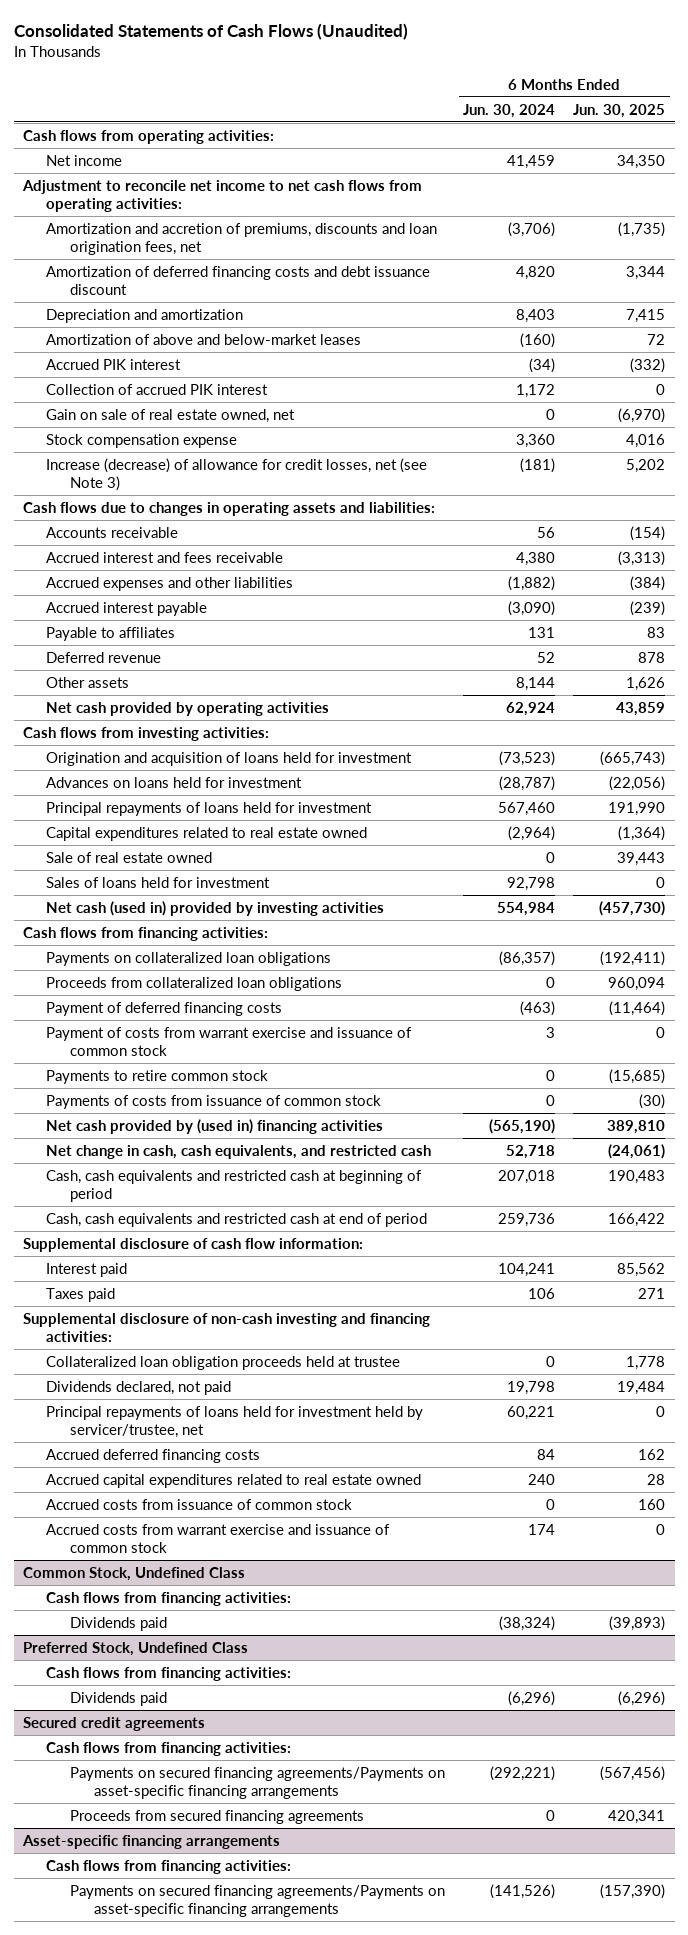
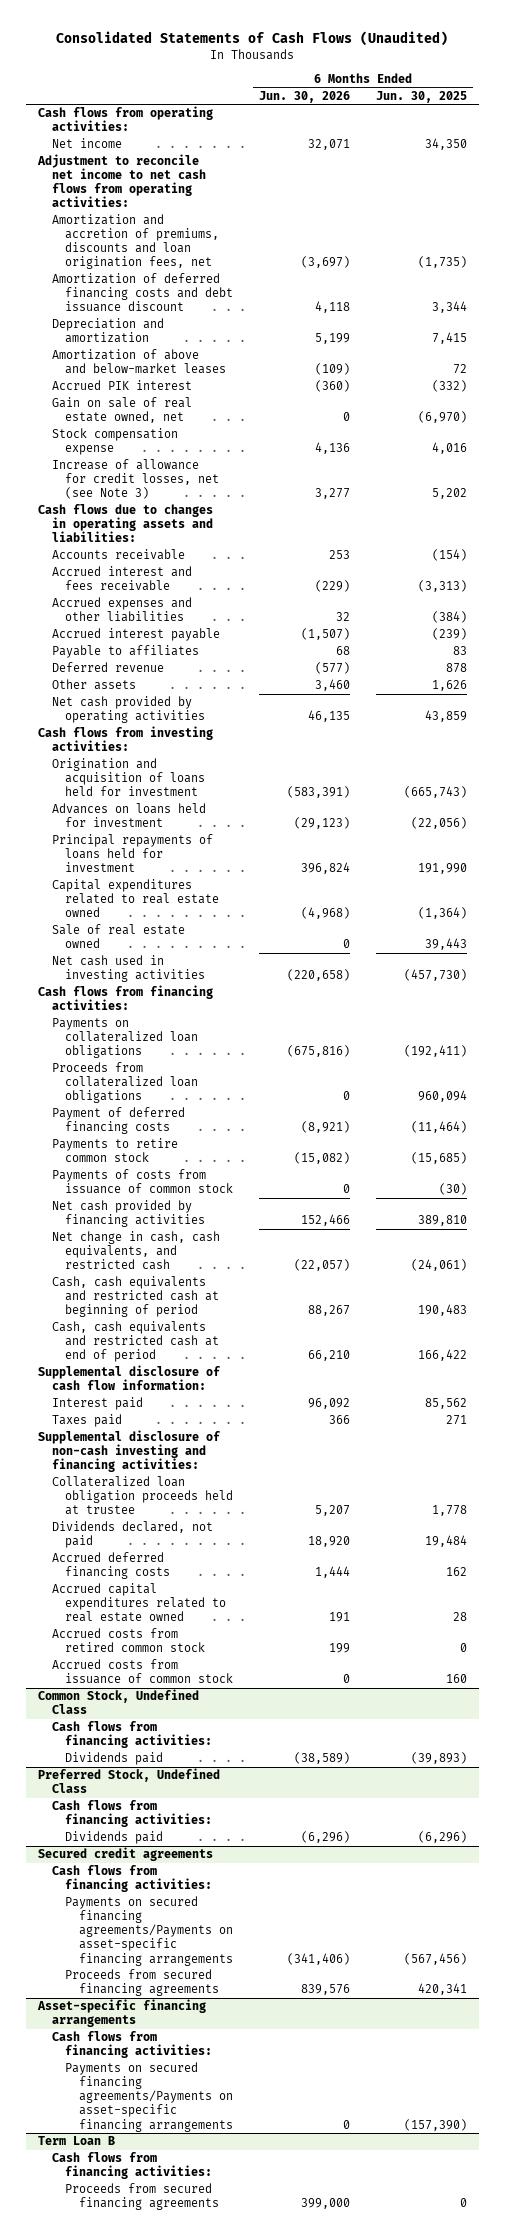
[463,103,556,118] Jun. 30, 2024 -> none
none -> [259,90,351,103] Jun. 30, 2026
[46,383,269,395] Collection of accrued PIK interest -> none
[46,457,428,491] Increase (decrease) of allowance for credit losses, net (see Note 3) -> [51,459,220,500] Increase of allowance for credit losses, net (see Note 3)
[46,876,271,888] Sales of loans held for investment -> none
[46,900,385,916] Net cash (used in) provided by investing activities -> [51,955,206,983] Net cash used in investing activities
[46,1026,413,1056] Payment of costs from warrant exercise and issuance of common stock -> none
[46,1118,384,1134] Net cash provided by (used in) financing activities -> [51,1200,206,1228] Net cash provided by financing activities
[46,1405,424,1438] Principal repayments of loans held for investment held by servicer/trustee, net -> none
none -> [51,1628,206,1653] Accrued costs from retired common stock
[46,1523,391,1553] Accrued costs from warrant exercise and issuance of common stock -> none
none -> [38,2136,116,2146] Term Loan B
none -> [51,2152,213,2180] Cash flows from financing activities:
none -> [65,2183,220,2211] Proceeds from secured financing agreements

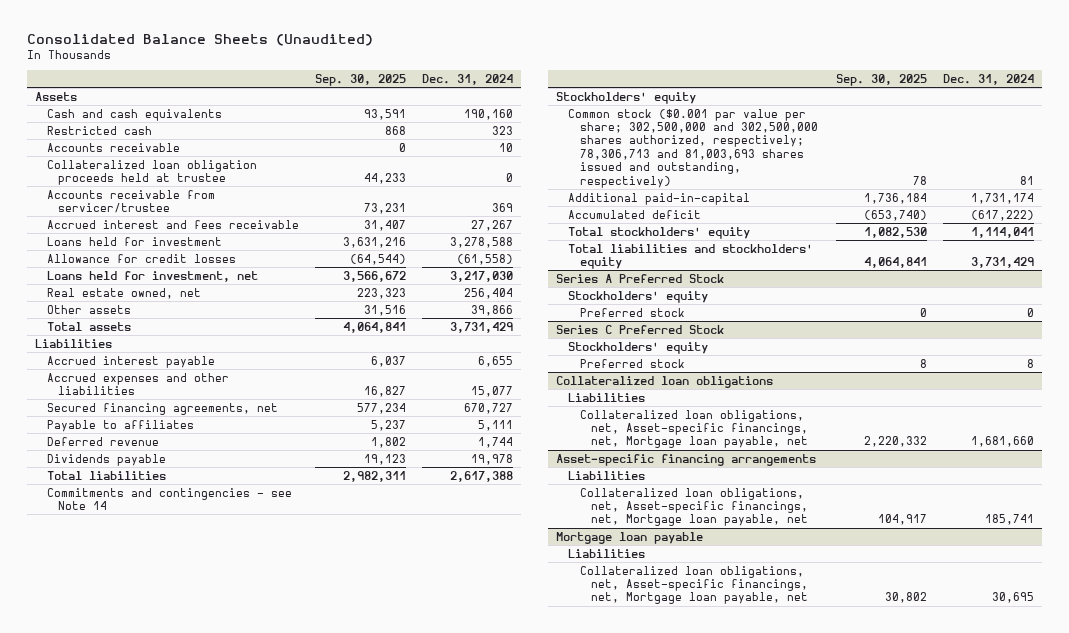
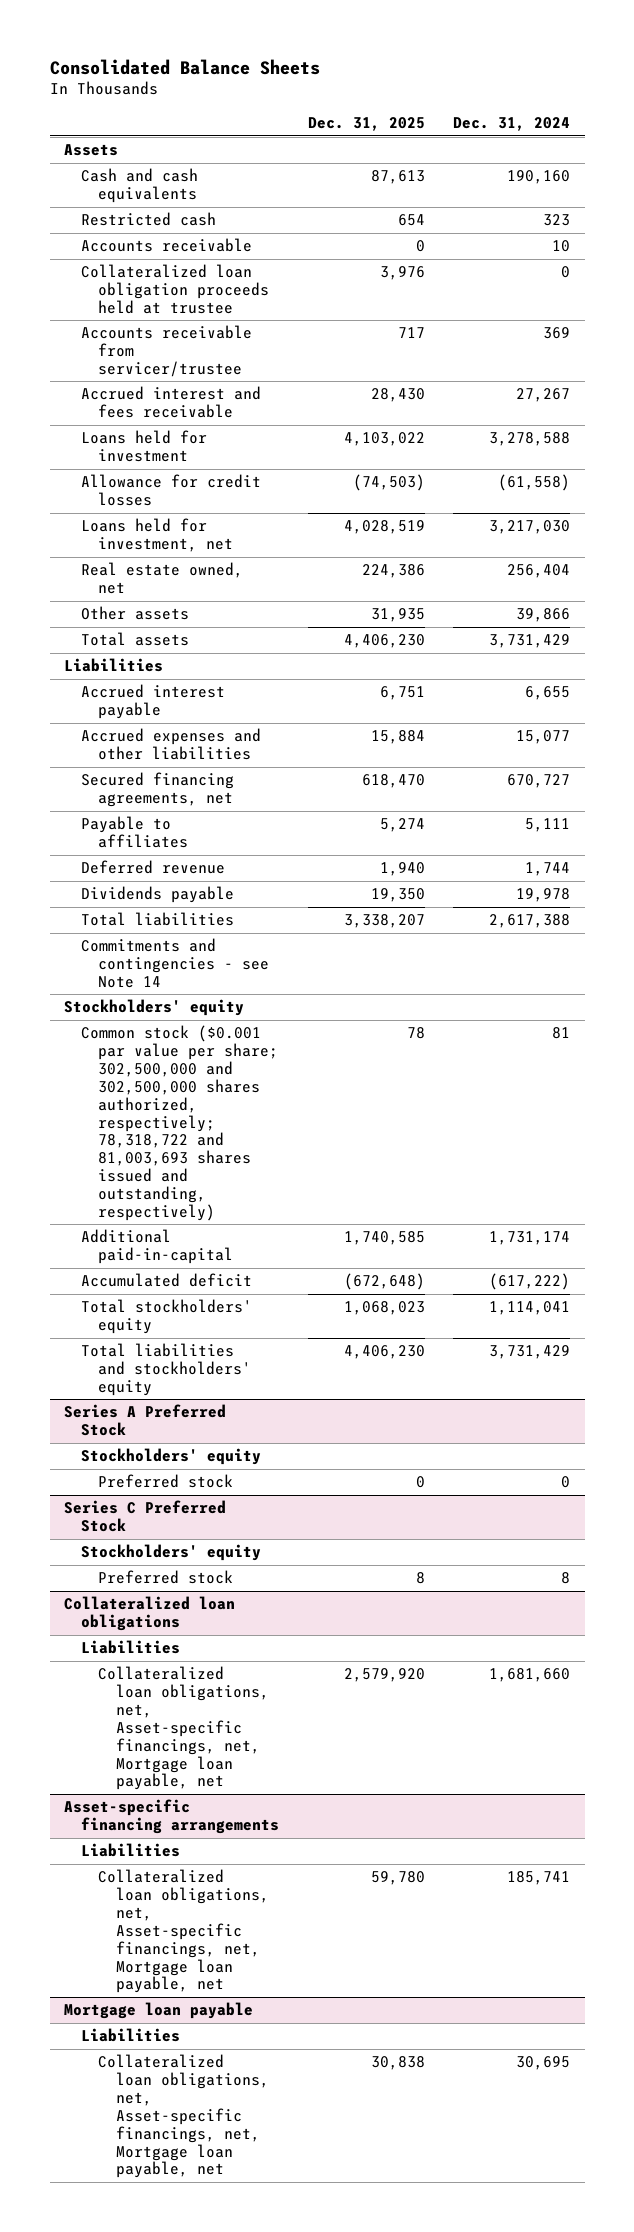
[26,34,373,47] Consolidated Balance Sheets (Unaudited) -> [49,58,320,75] Consolidated Balance Sheets
[314,73,406,86] Sep. 30, 2025 -> none
none -> [307,117,425,132] Dec. 31, 2025
[567,108,818,188] Common stock ($0.001 par value per share; 302,500,000 and 302,500,000 shares authorized, respectively; 78,306,713 and 81,003,693 shares issued and outstanding, respectively) -> [81,1025,279,1221] Common stock ($0.001 par value per share; 302,500,000 and 302,500,000 shares authorized, respectively; 78,318,722 and 81,003,693 shares issued and outstanding, respectively)

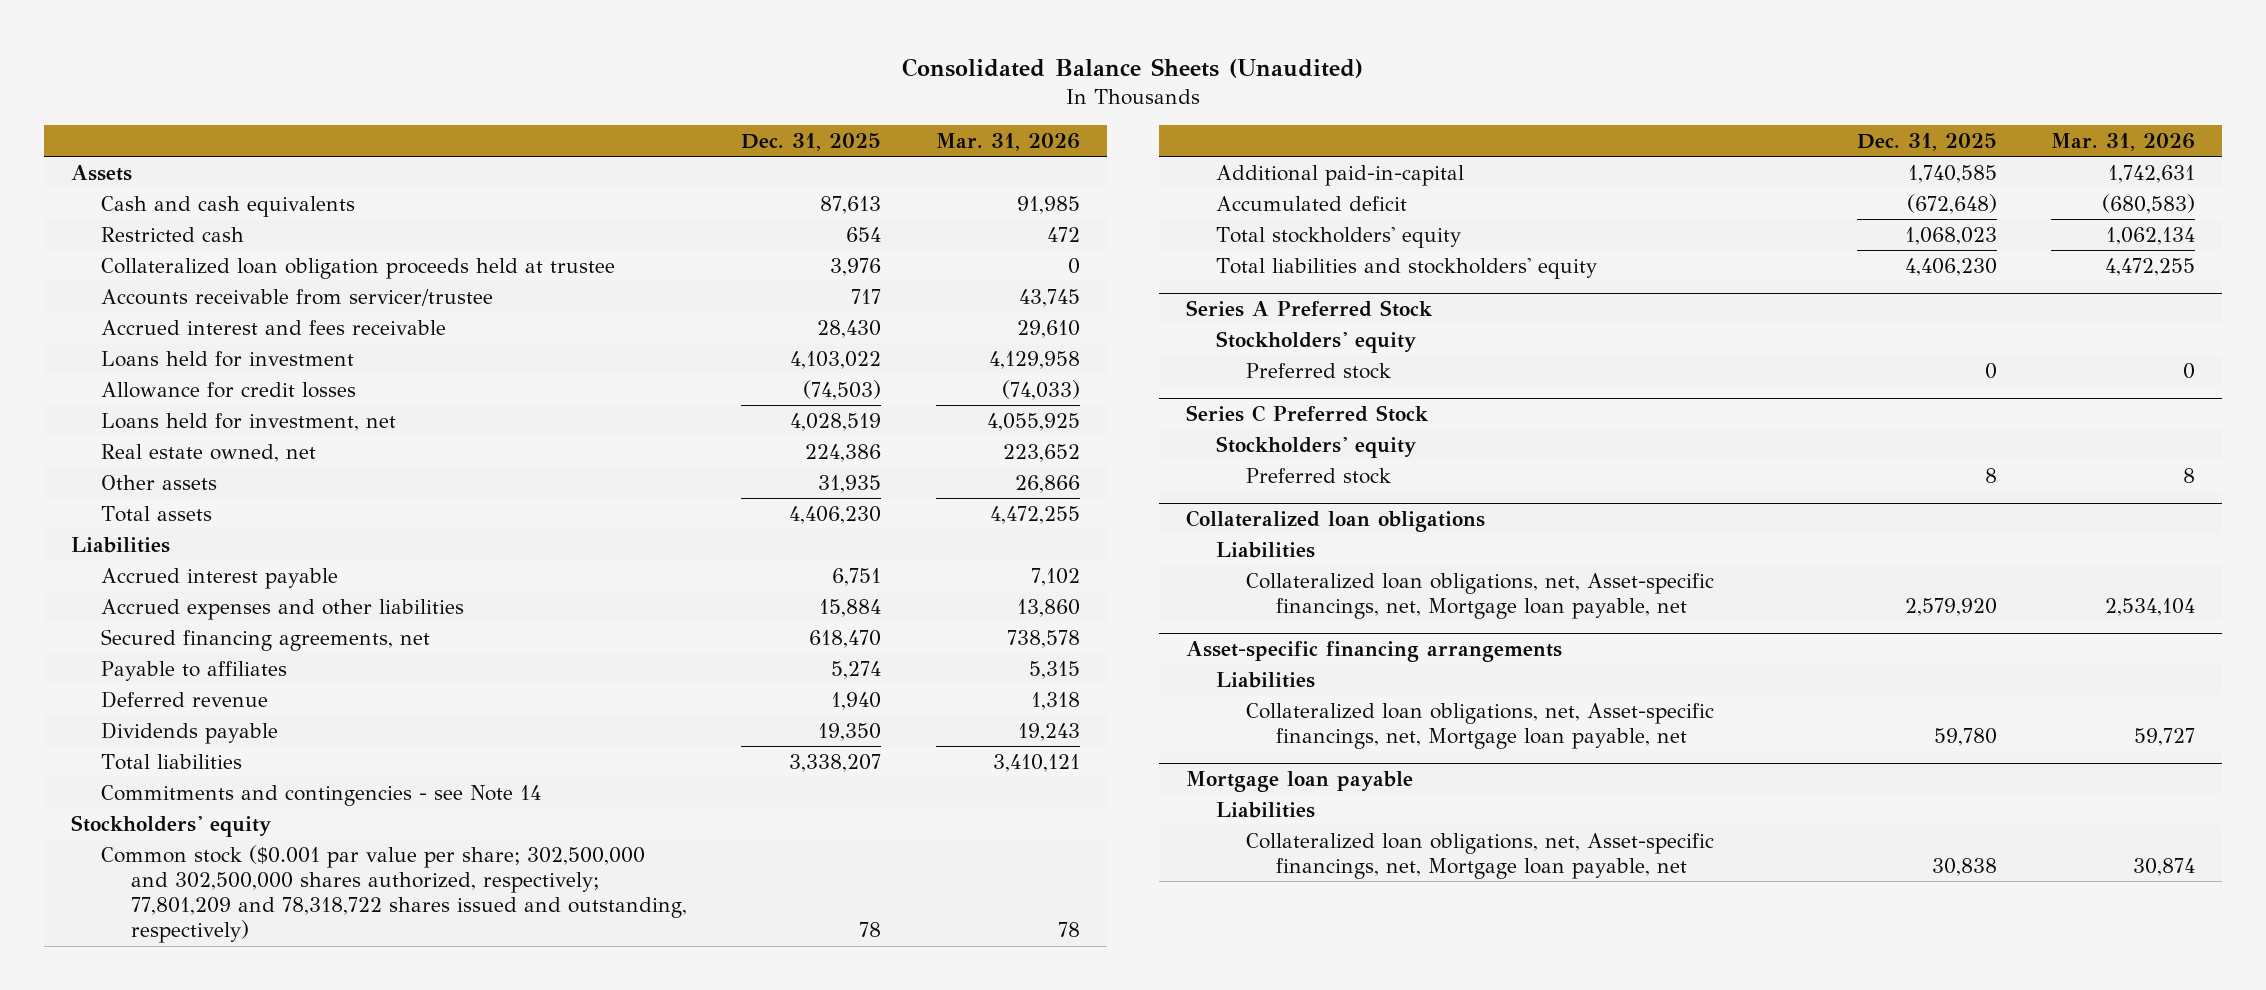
[49,58,320,75] Consolidated Balance Sheets -> [902,58,1364,79] Consolidated Balance Sheets (Unaudited)
[453,117,571,132] Dec. 31, 2024 -> none
none -> [935,132,1080,151] Mar. 31, 2026
[81,238,253,253] Accounts receivable -> none
[81,1025,279,1221] Common stock ($0.001 par value per share; 302,500,000 and 302,500,000 shares authorized, respectively; 78,318,722 and 81,003,693 shares issued and outstanding, respectively) -> [101,844,687,944] Common stock ($0.001 par value per share; 302,500,000 and 302,500,000 shares authorized, respectively; 77,801,209 and 78,318,722 shares issued and outstanding, respectively)

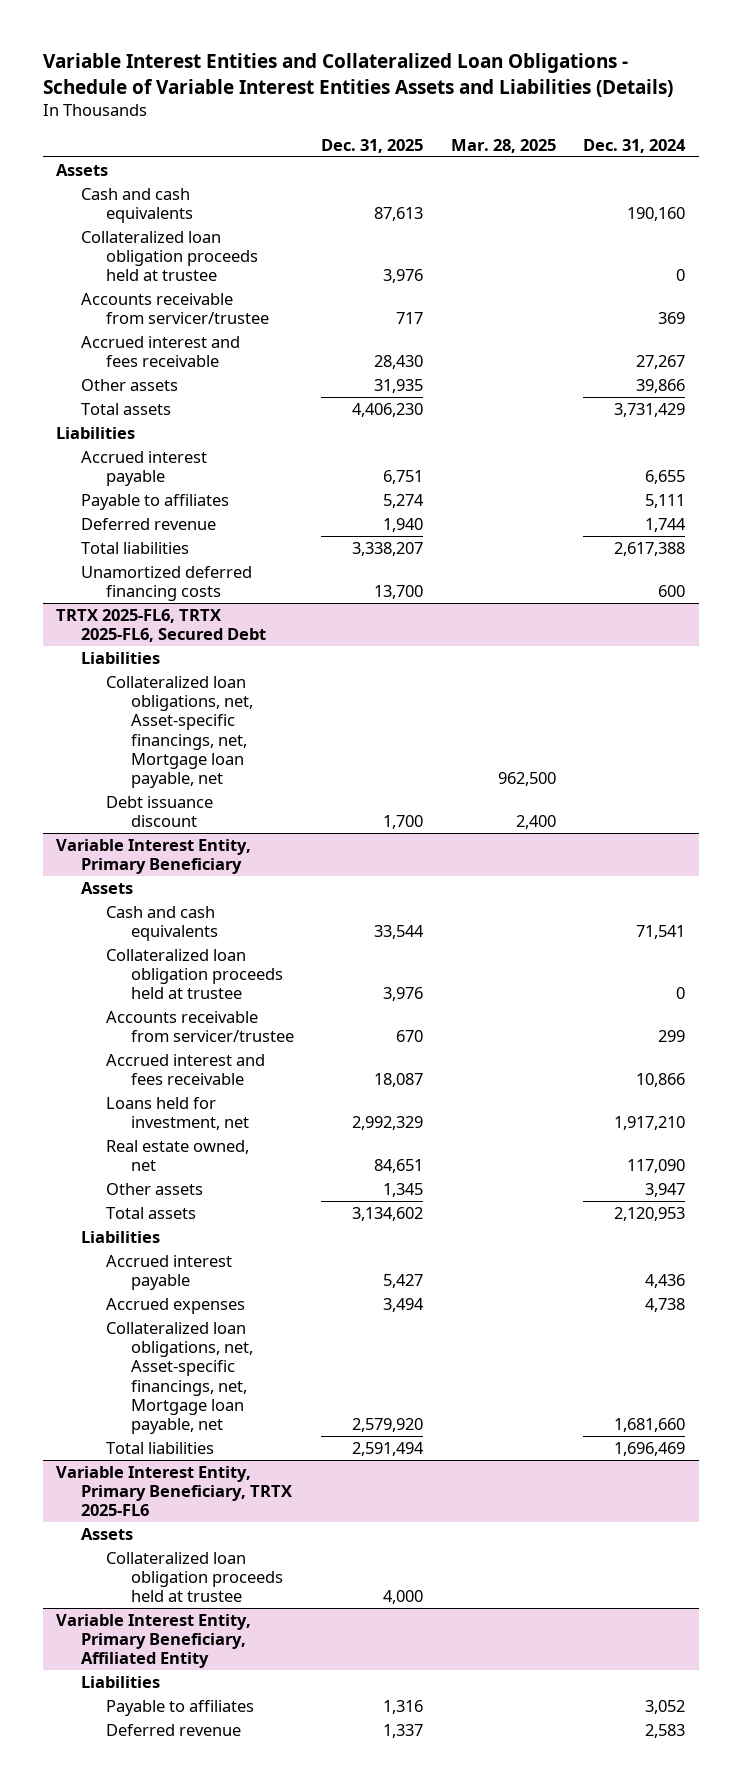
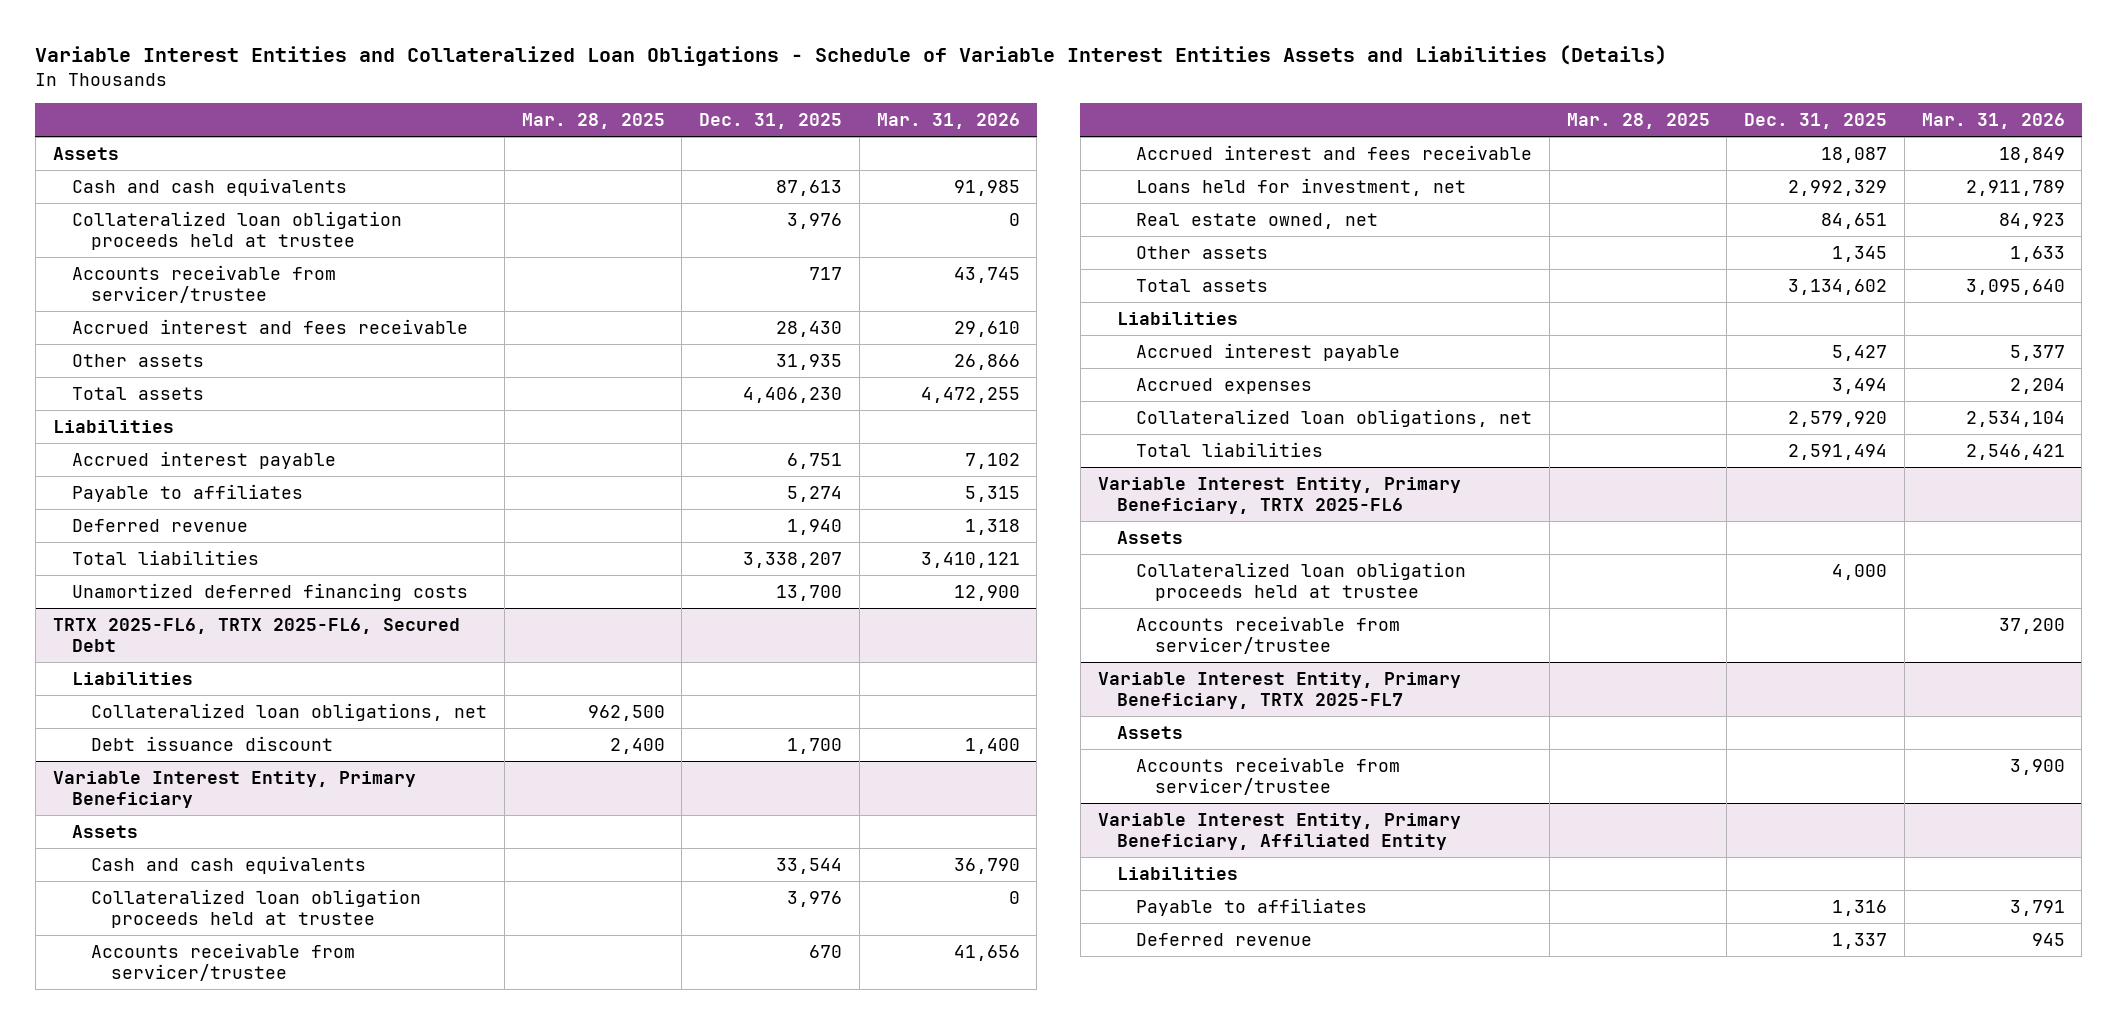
[582,138,686,153] Dec. 31, 2024 -> none
none -> [876,112,1020,129] Mar. 31, 2026
[106,675,253,789] Collateralized loan obligations, net, Asset-specific financings, net, Mortgage loan payable, net -> [91,702,488,721] Collateralized loan obligations, net
[106,1321,253,1435] Collateralized loan obligations, net, Asset-specific financings, net, Mortgage loan payable, net -> [1136,408,1533,427] Collateralized loan obligations, net
none -> [1136,615,1401,654] Accounts receivable from servicer/trustee
none -> [1097,671,1461,709] Variable Interest Entity, Primary Beneficiary, TRTX 2025-FL7
none -> [1116,725,1183,739] Assets
none -> [1136,756,1401,795] Accounts receivable from servicer/trustee

